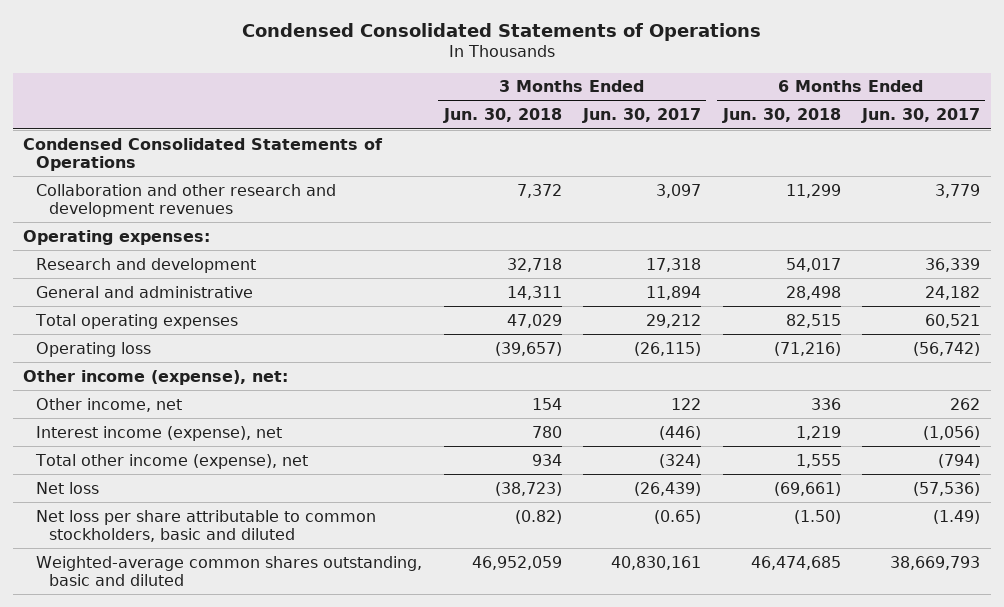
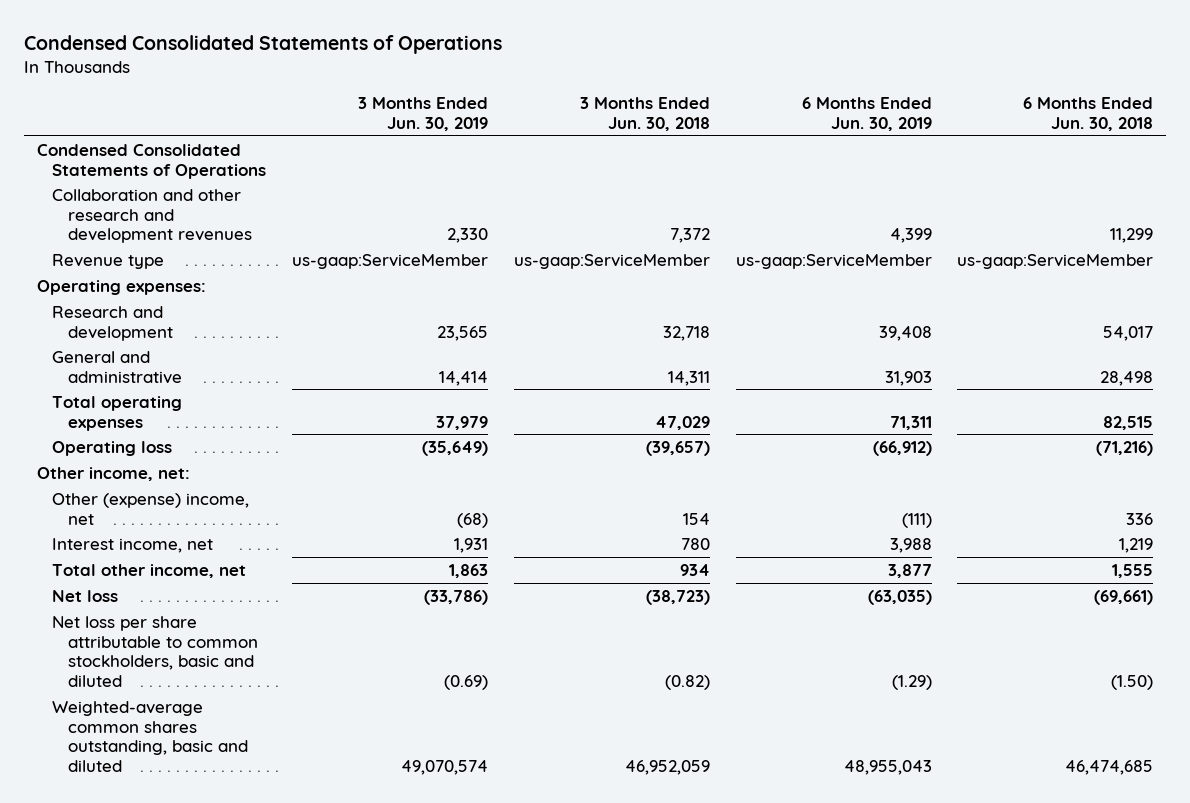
[582,108,702,124] Jun. 30, 2017 -> none
[861,108,981,124] Jun. 30, 2017 -> none
none -> [357,97,488,131] 3 Months Ended Jun. 30, 2019
none -> [801,97,932,131] 6 Months Ended Jun. 30, 2019
none -> [52,253,165,269] Revenue type
[23,369,289,385] Other income (expense), net: -> [36,466,190,481] Other income, net:
[36,397,183,412] Other income, net -> [52,492,250,525] Other (expense) income, net
[36,425,283,441] Interest income (expense), net -> [52,537,214,553] Interest income, net
[35,453,309,469] Total other income (expense), net -> [52,563,247,578] Total other income, net

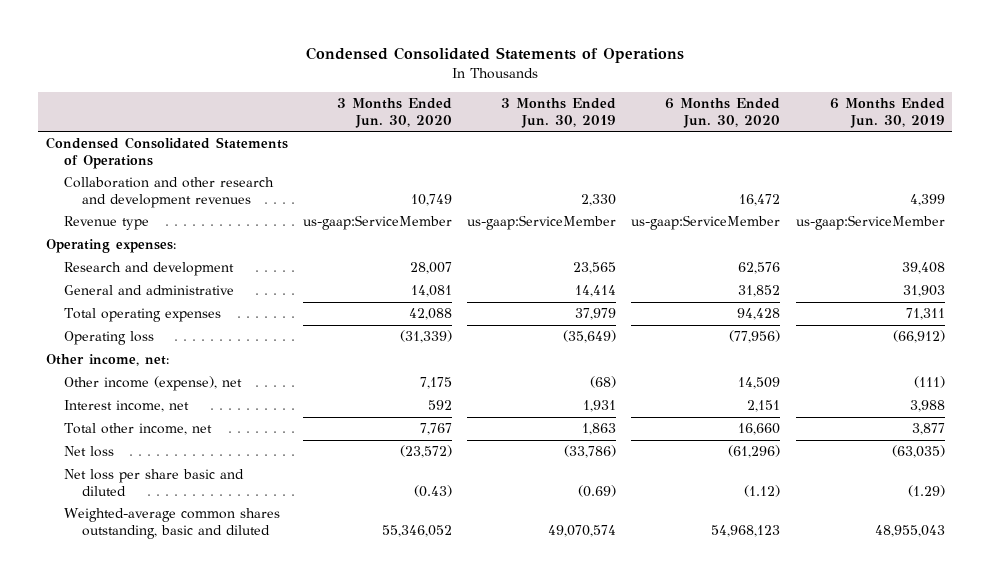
[579,97,710,131] 3 Months Ended Jun. 30, 2018 -> none
[1023,97,1154,131] 6 Months Ended Jun. 30, 2018 -> none
none -> [336,98,452,128] 3 Months Ended Jun. 30, 2020
none -> [665,98,781,128] 6 Months Ended Jun. 30, 2020
[52,492,250,525] Other (expense) income, net -> [63,376,242,392] Other income (expense), net
[52,615,258,687] Net loss per share attributable to common stockholders, basic and diluted -> [63,469,244,496] Net loss per share basic and diluted

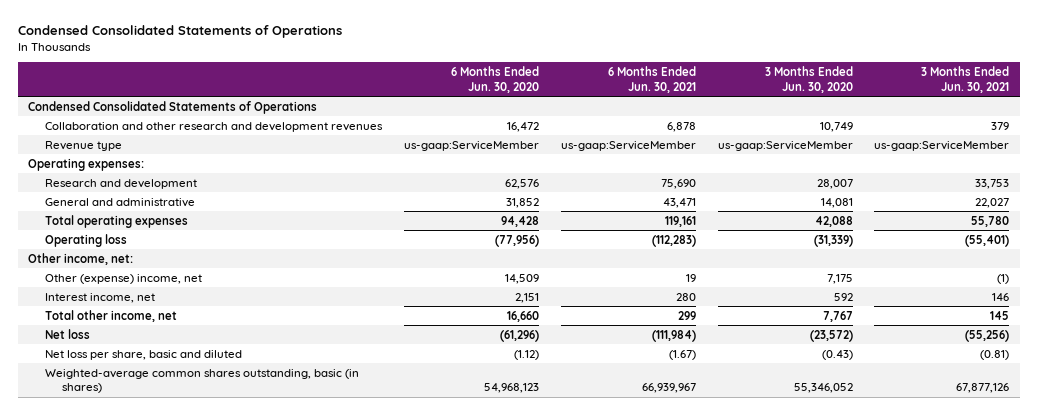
[501,98,617,128] 3 Months Ended Jun. 30, 2019 -> none
[829,98,945,128] 6 Months Ended Jun. 30, 2019 -> none
none -> [607,66,696,93] 6 Months Ended Jun. 30, 2021
none -> [921,66,1010,93] 3 Months Ended Jun. 30, 2021
[63,376,242,392] Other income (expense), net -> [45,273,203,284] Other (expense) income, net
[63,469,244,496] Net loss per share basic and diluted -> [45,349,243,360] Net loss per share, basic and diluted
[63,508,280,539] Weighted-average common shares outstanding, basic and diluted -> [45,368,360,394] Weighted-average common shares outstanding, basic (in shares)

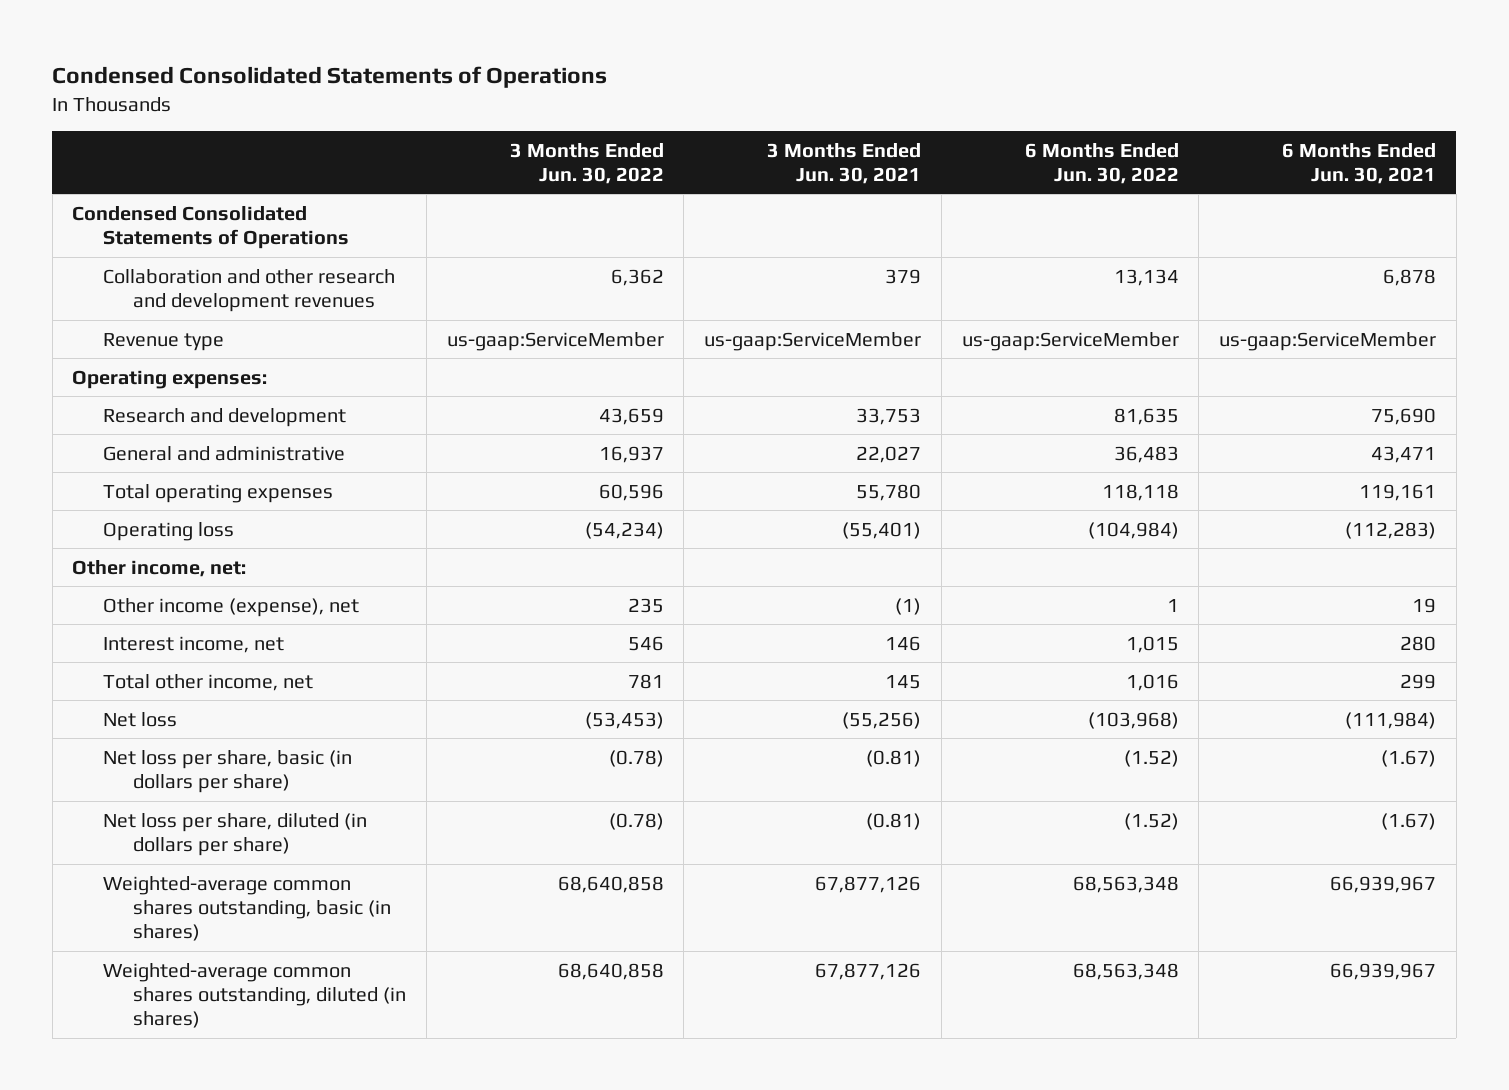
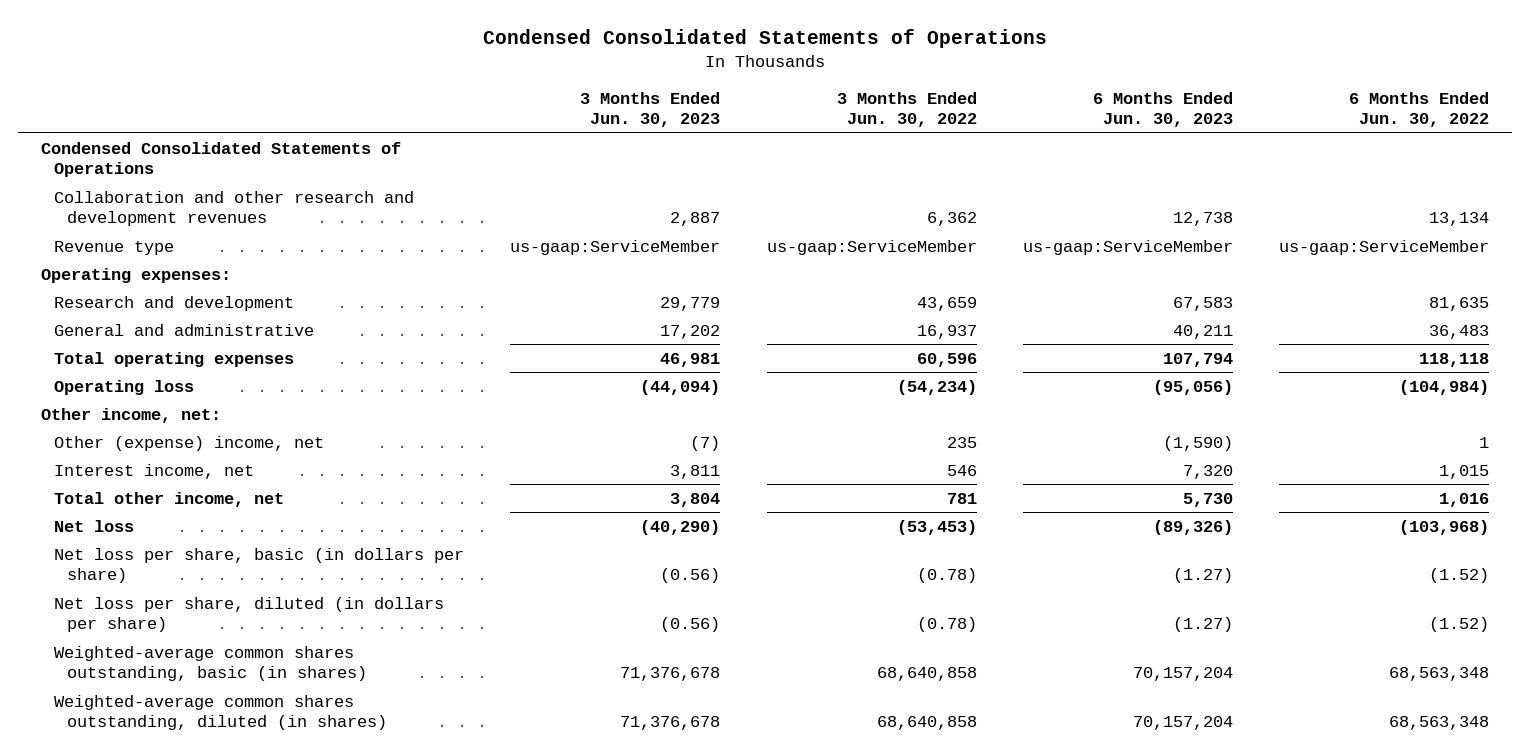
[767,142,922,184] 3 Months Ended Jun. 30, 2021 -> none
[1282,142,1437,184] 6 Months Ended Jun. 30, 2021 -> none
none -> [580,91,721,128] 3 Months Ended Jun. 30, 2023
none -> [1092,91,1233,128] 6 Months Ended Jun. 30, 2023
[102,597,359,617] Other income (expense), net -> [54,435,325,451] Other (expense) income, net

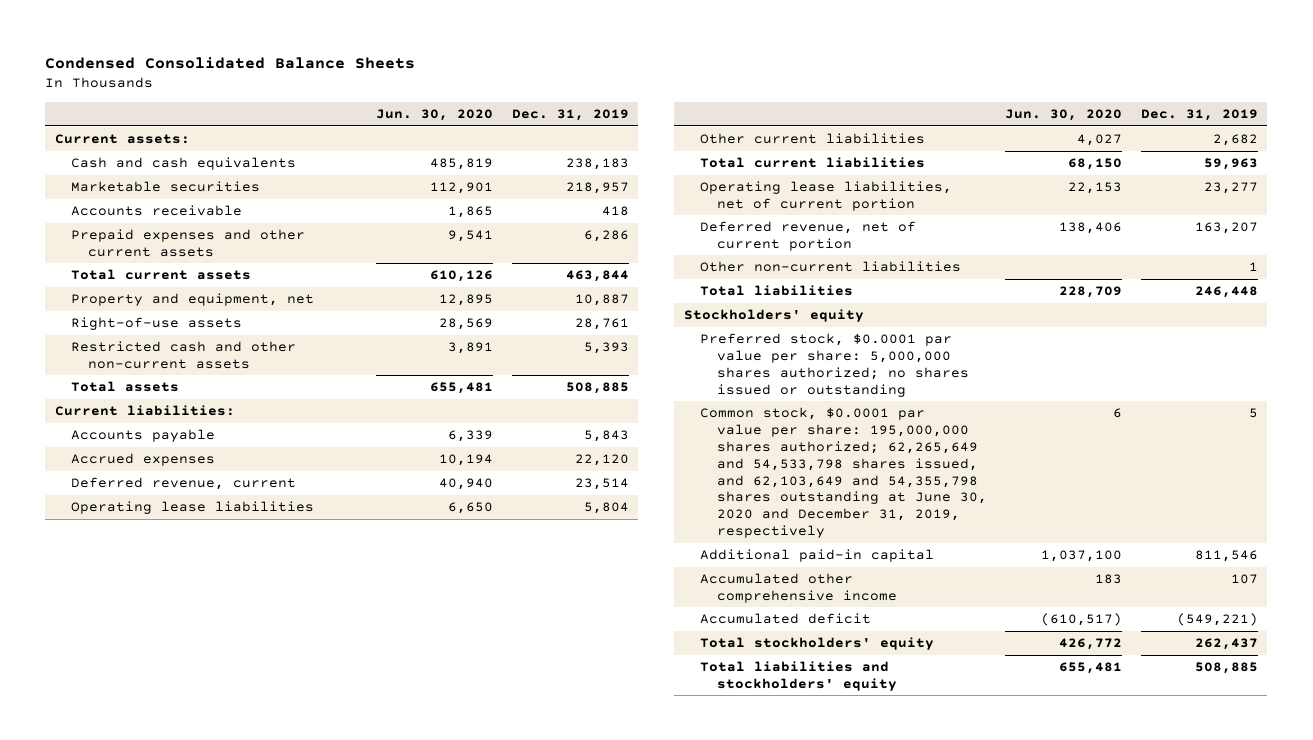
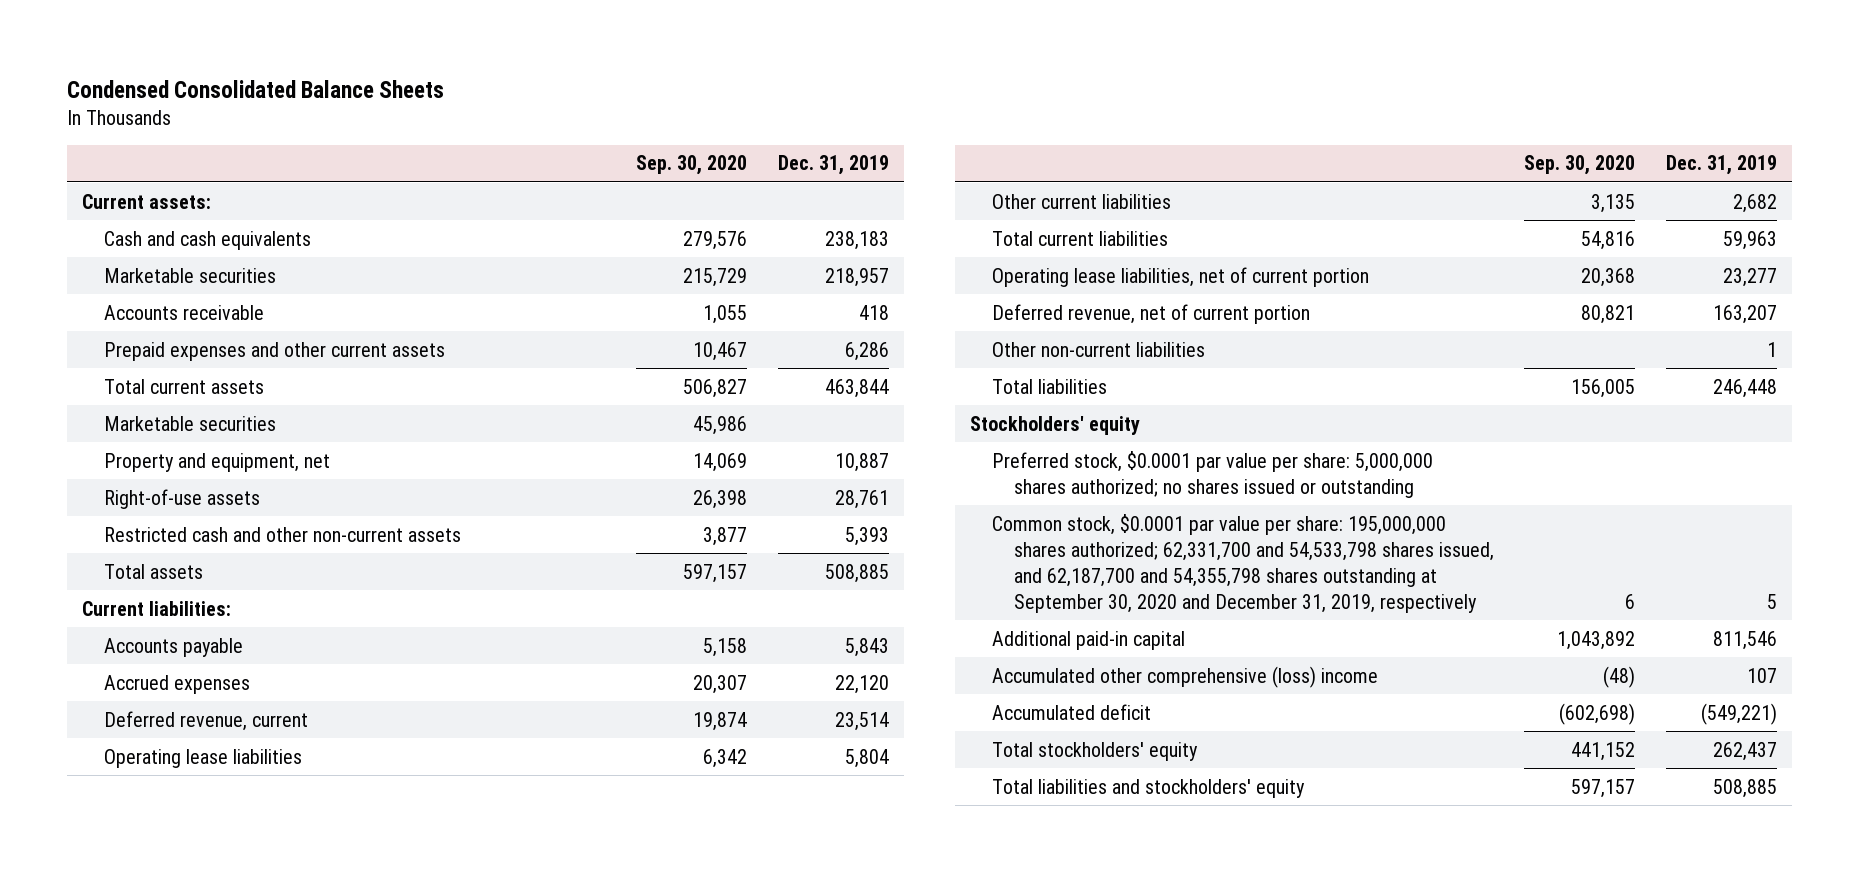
[376,109,494,122] Jun. 30, 2020 -> none
none -> [636,155,748,176] Sep. 30, 2020
none -> [103,415,276,431] Marketable securities
[700,407,987,539] Common stock, $0.0001 par value per share: 195,000,000 shares authorized; 62,265,649 and 54,533,798 shares issued, and 62,103,649 and 54,355,798 shares outstanding at June 30, 2020 and December 31, 2019, respectively -> [991,513,1494,613] Common stock, $0.0001 par value per share: 195,000,000 shares authorized; 62,331,700 and 54,533,798 shares issued, and 62,187,700 and 54,355,798 shares outstanding at September 30, 2020 and December 31, 2019, respectively
[700,573,897,603] Accumulated other comprehensive income -> [991,665,1378,688] Accumulated other comprehensive (loss) income

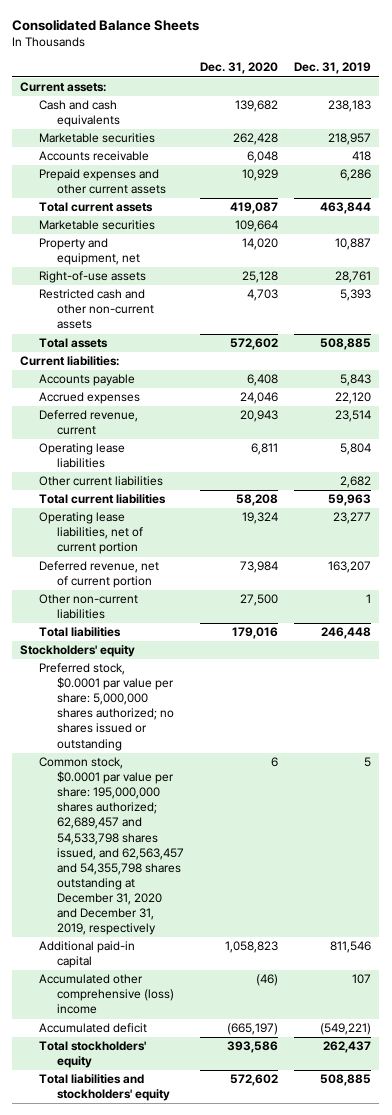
[66,79,444,98] Condensed Consolidated Balance Sheets -> [12,19,200,32] Consolidated Balance Sheets
[636,155,748,176] Sep. 30, 2020 -> none
none -> [200,62,279,75] Dec. 31, 2020
[991,513,1494,613] Common stock, $0.0001 par value per share: 195,000,000 shares authorized; 62,331,700 and 54,533,798 shares issued, and 62,187,700 and 54,355,798 shares outstanding at September 30, 2020 and December 31, 2019, respectively -> [38,757,185,935] Common stock, $0.0001 par value per share: 195,000,000 shares authorized; 62,689,457 and 54,533,798 shares issued, and 62,563,457 and 54,355,798 shares outstanding at December 31, 2020 and December 31, 2019, respectively

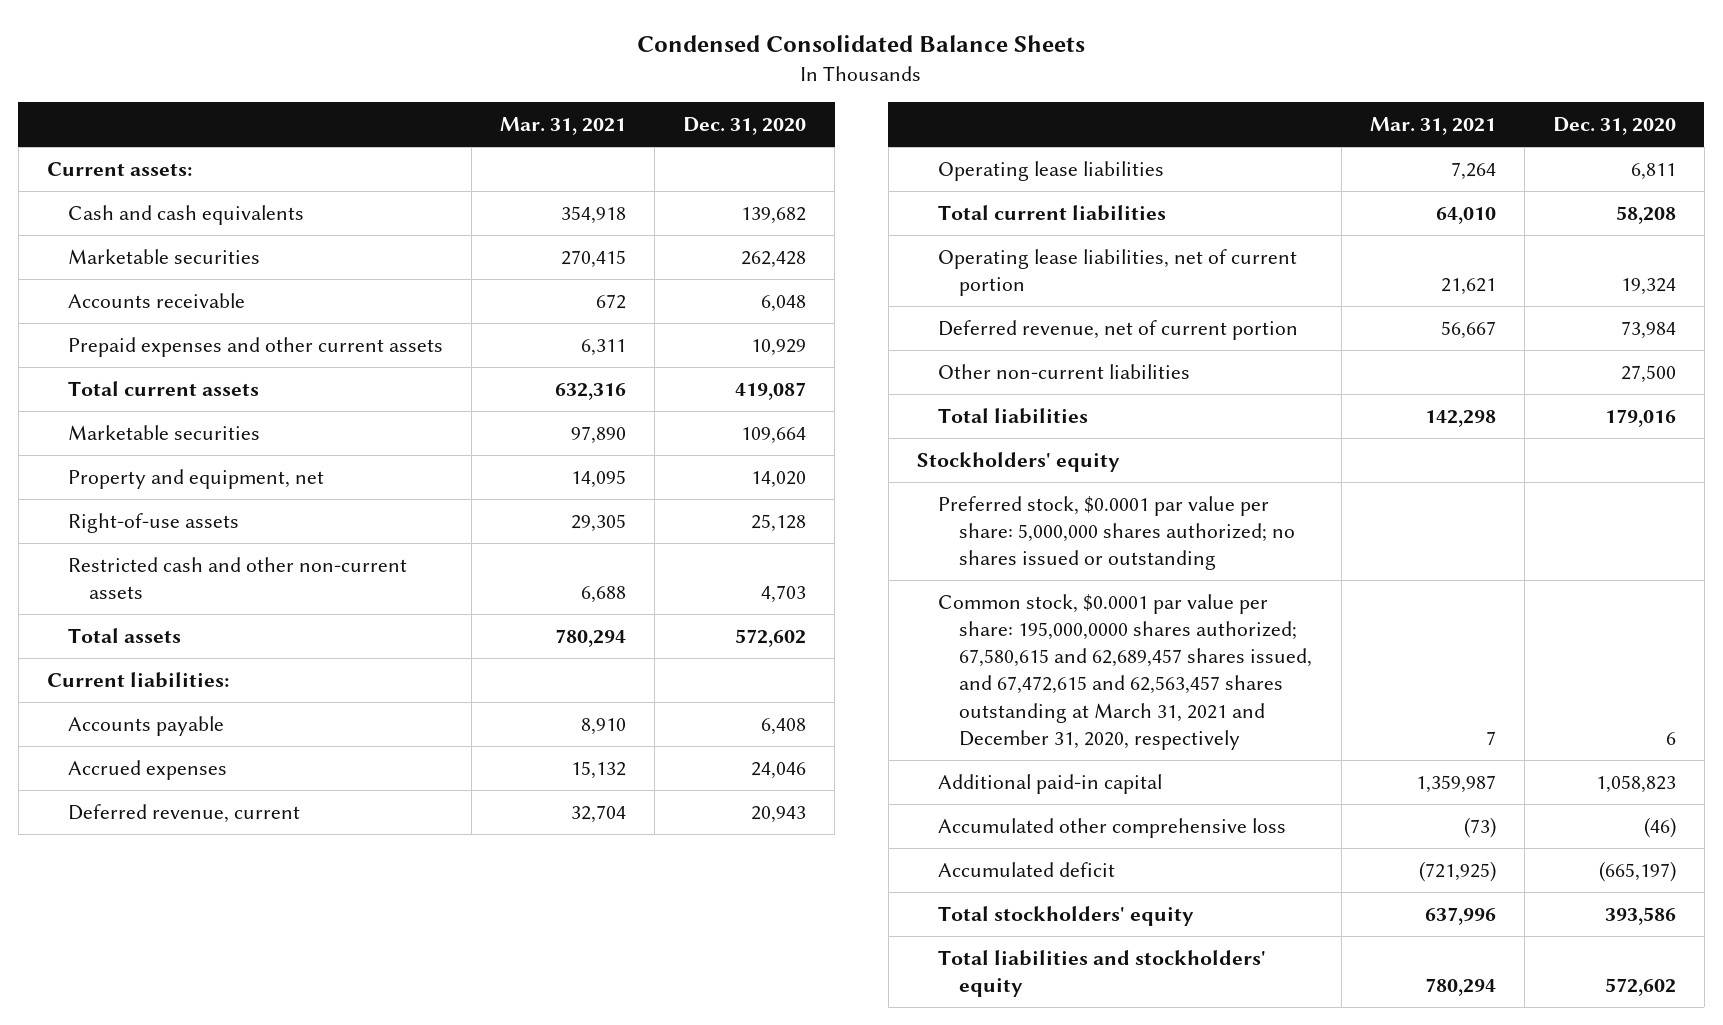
[12,19,200,32] Consolidated Balance Sheets -> [637,34,1086,52] Condensed Consolidated Balance Sheets
[294,62,372,75] Dec. 31, 2019 -> none
none -> [500,117,627,136] Mar. 31, 2021
[38,476,163,487] Other current liabilities -> none
[38,757,185,935] Common stock, $0.0001 par value per share: 195,000,000 shares authorized; 62,689,457 and 54,533,798 shares issued, and 62,563,457 and 54,355,798 shares outstanding at December 31, 2020 and December 31, 2019, respectively -> [937,593,1312,750] Common stock, $0.0001 par value per share: 195,000,0000 shares authorized; 67,580,615 and 62,689,457 shares issued, and 67,472,615 and 62,563,457 shares outstanding at March 31, 2021 and December 31, 2020, respectively
[38,974,175,1015] Accumulated other comprehensive (loss) income -> [937,817,1286,838] Accumulated other comprehensive loss

